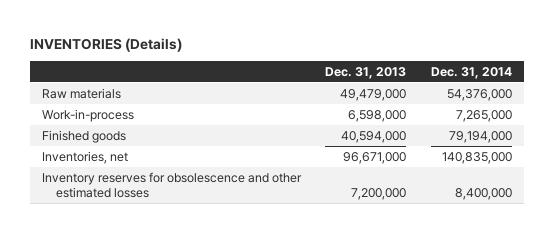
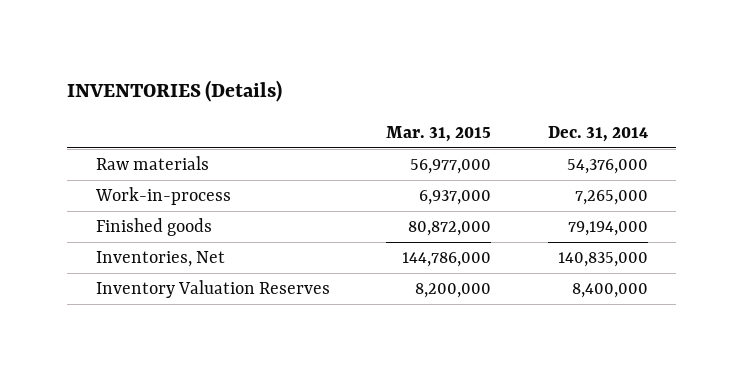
[325,66,407,79] Dec. 31, 2013 -> none
none -> [386,125,492,142] Mar. 31, 2015
[41,150,128,164] Inventories, net -> [95,250,225,267] Inventories, Net
[41,171,302,198] Inventory reserves for obsolescence and other estimated losses -> [95,279,330,298] Inventory Valuation Reserves

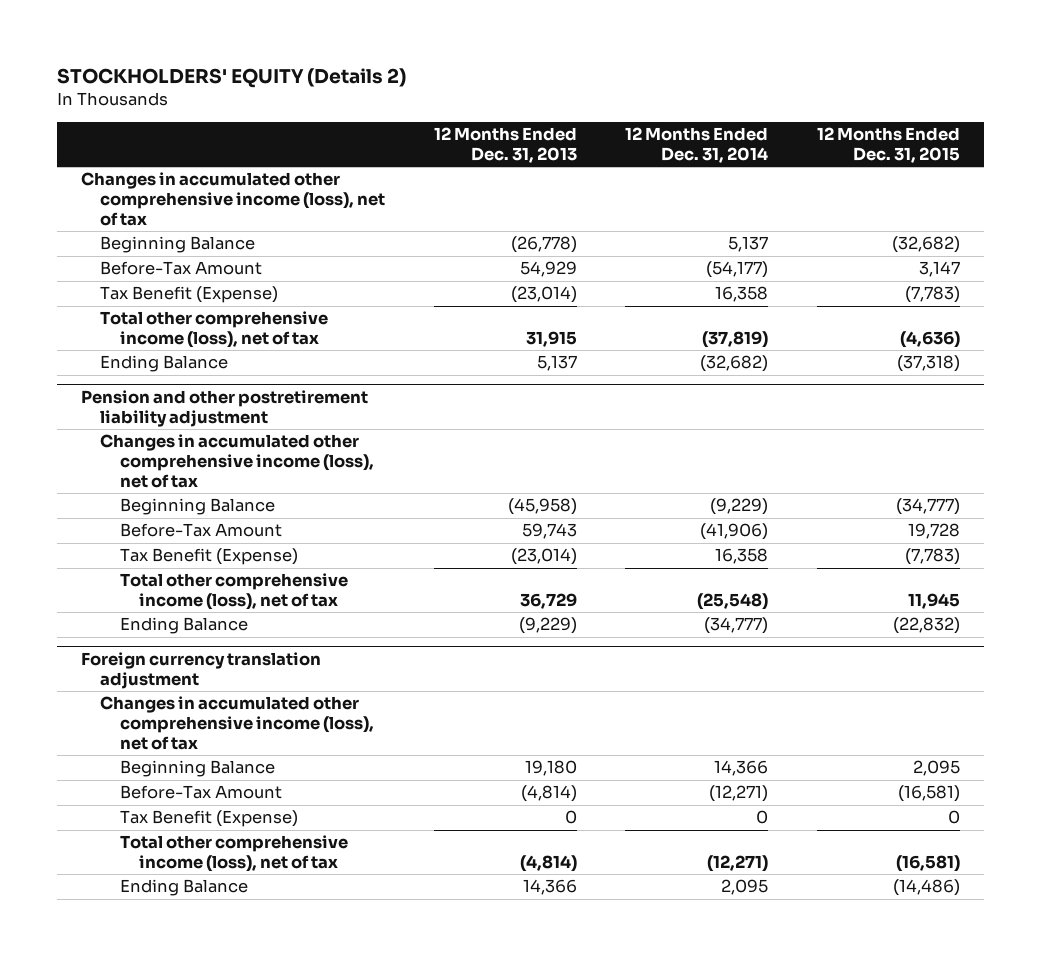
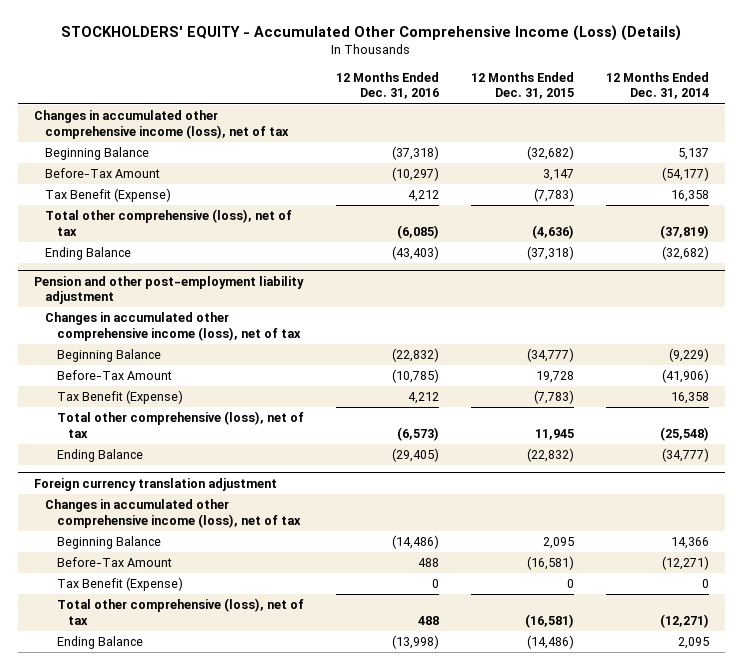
[56,67,406,88] STOCKHOLDERS' EQUITY (Details 2) -> [61,25,682,42] STOCKHOLDERS' EQUITY - Accumulated Other Comprehensive Income (Loss) (Details)
[433,127,577,163] 12 Months Ended Dec. 31, 2013 -> none
none -> [335,72,439,100] 12 Months Ended Dec. 31, 2016
[100,311,329,349] Total other comprehensive income (loss), net of tax -> [45,209,293,236] Total other comprehensive (loss), net of tax
[81,390,369,427] Pension and other postretirement liability adjustment -> [33,275,304,305] Pension and other post-employment liability adjustment
[119,573,348,611] Total other comprehensive income (loss), net of tax -> [56,411,304,438] Total other comprehensive (loss), net of tax
[119,835,348,873] Total other comprehensive income (loss), net of tax -> [56,598,304,625] Total other comprehensive (loss), net of tax

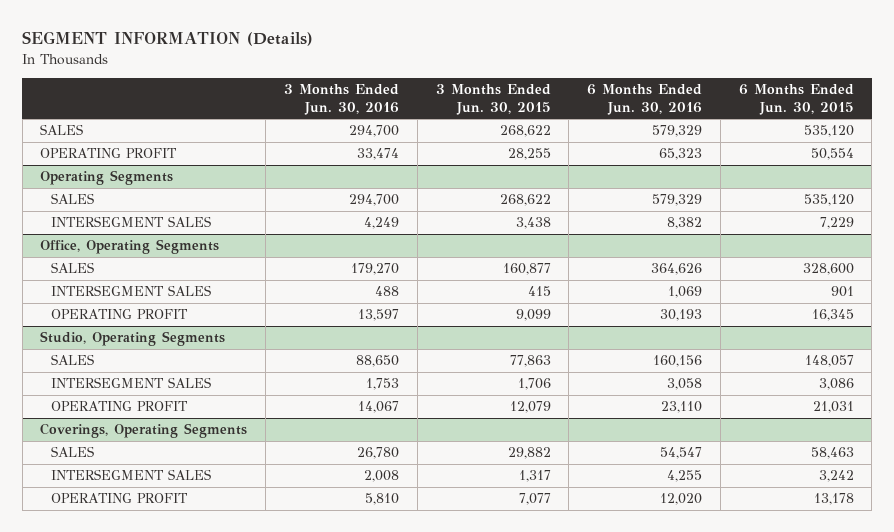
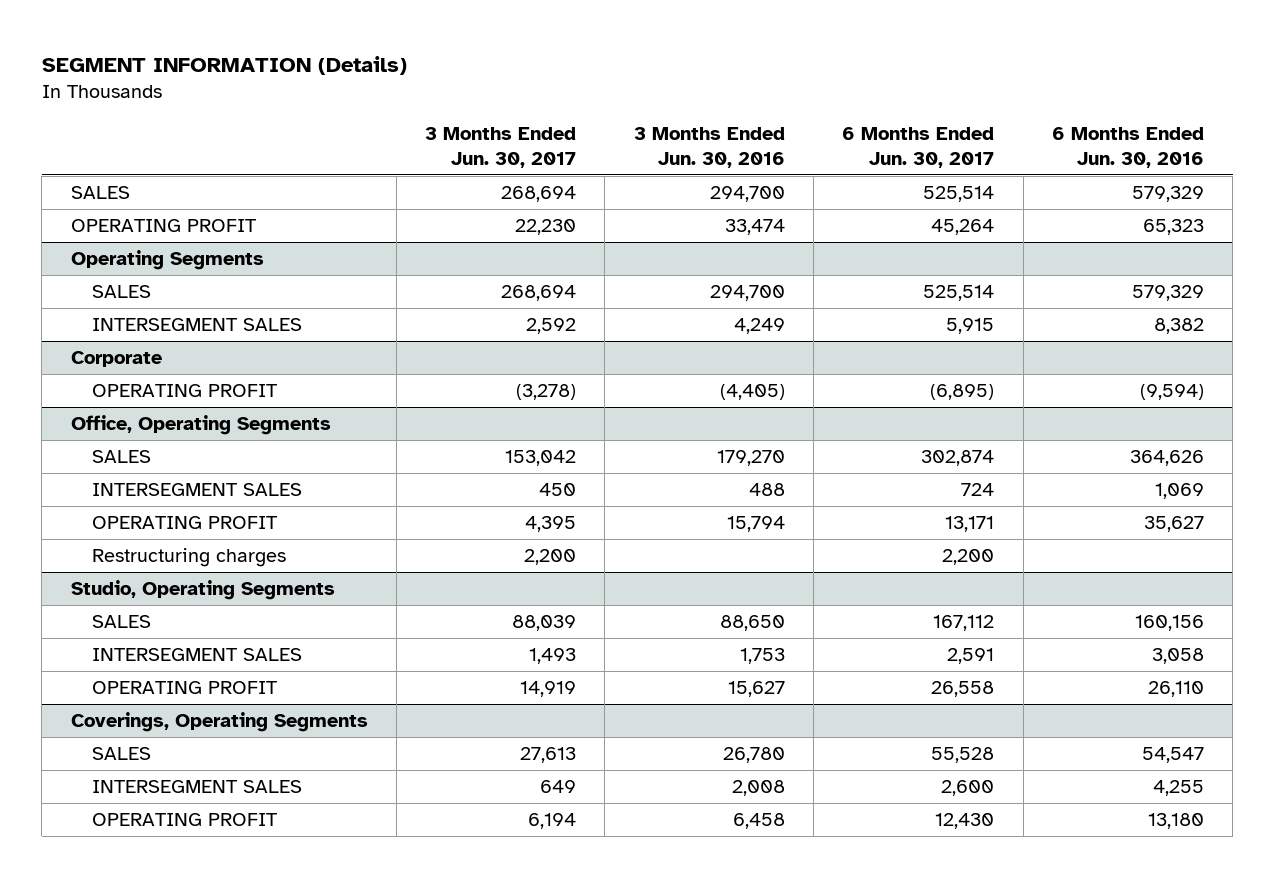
[435,84,551,115] 3 Months Ended Jun. 30, 2015 -> none
[738,84,854,115] 6 Months Ended Jun. 30, 2015 -> none
none -> [425,127,577,169] 3 Months Ended Jun. 30, 2017
none -> [842,127,995,169] 6 Months Ended Jun. 30, 2017
none -> [70,350,162,367] Corporate
none -> [92,383,278,397] OPERATING PROFIT
[358,309,400,322] 13,597 -> [726,515,785,532] 15,794
[660,309,703,322] 30,193 -> [1143,515,1204,532] 35,627
none -> [92,547,287,567] Restructuring charges
[358,401,400,414] 14,067 -> [727,680,785,697] 15,627
[661,401,703,414] 23,110 -> [1147,680,1204,697] 26,110
[365,493,400,506] 5,810 -> [732,812,785,829] 6,458
[660,493,703,506] 12,020 -> [1147,812,1204,829] 13,180

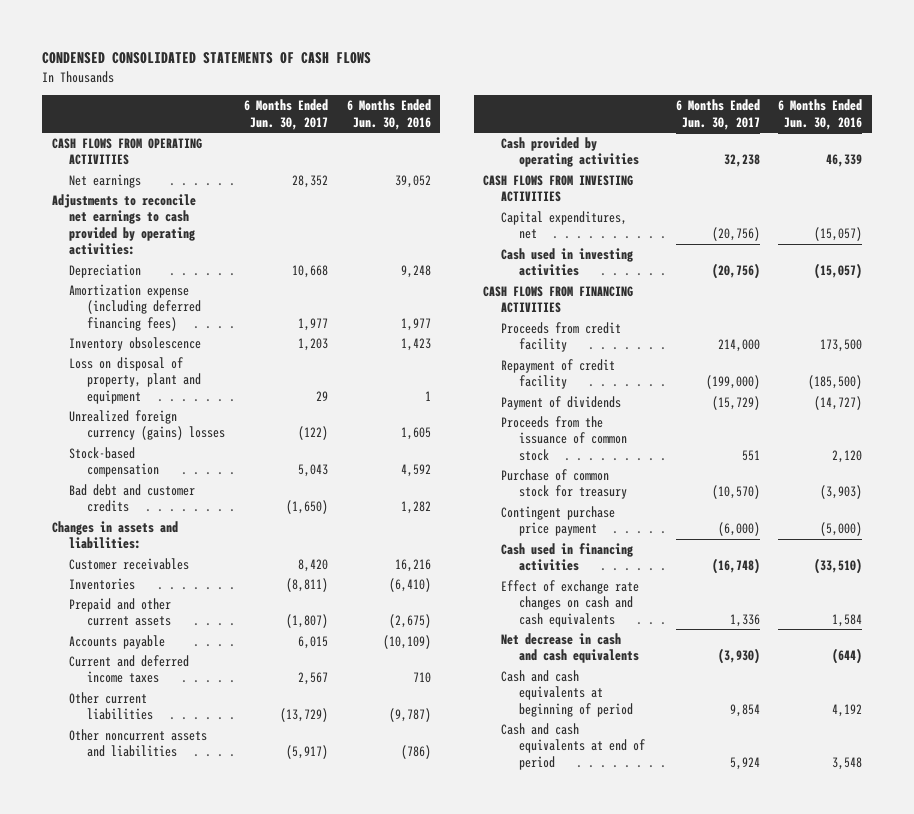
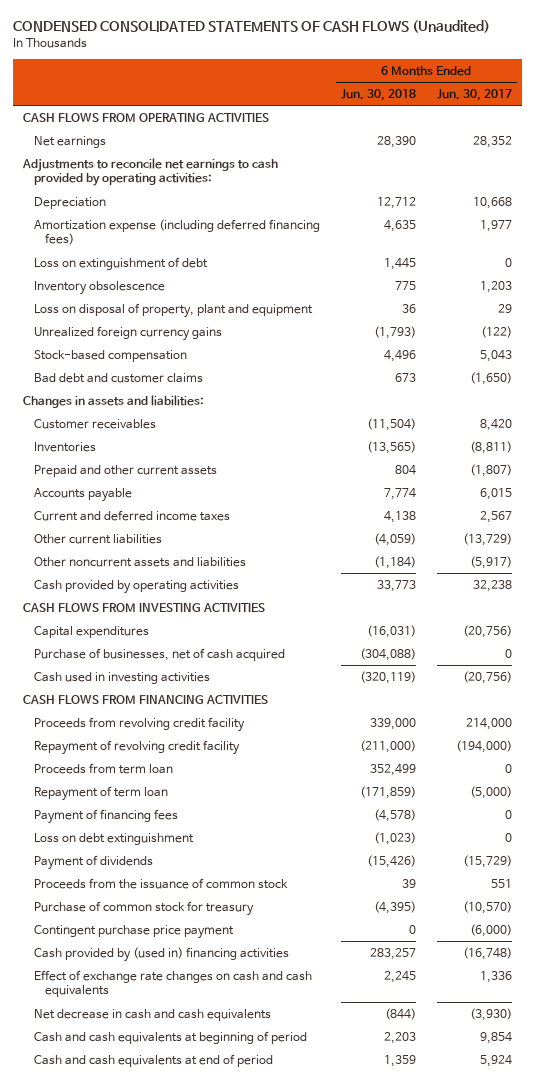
[42,52,372,65] CONDENSED CONSOLIDATED STATEMENTS OF CASH FLOWS -> [13,20,491,34] CONDENSED CONSOLIDATED STATEMENTS OF CASH FLOWS (Unaudited)
[346,99,431,130] 6 Months Ended Jun. 30, 2016 -> none
none -> [341,89,417,102] Jun. 30, 2018
none -> [34,256,209,270] Loss on extinguishment of debt
[69,409,226,441] Unrealized foreign currency (gains) losses -> [34,325,223,341] Unrealized foreign currency gains
[69,483,196,513] Bad debt and customer credits -> [34,372,204,383] Bad debt and customer claims
[501,210,628,240] Capital expenditures, net -> [34,625,150,638] Capital expenditures
none -> [34,647,286,661] Purchase of businesses, net of cash acquired
[501,321,622,353] Proceeds from credit facility -> [34,716,246,732] Proceeds from revolving credit facility
[501,358,616,390] Repayment of credit facility -> [34,739,241,755] Repayment of revolving credit facility
[705,375,760,390] (199,000) -> [455,739,512,753] (194,000)
none -> [34,762,174,774] Proceeds from term loan
none -> [34,785,169,801] Repayment of term loan
none -> [34,808,179,824] Payment of financing fees
none -> [34,832,195,845] Loss on debt extinguishment
[501,542,634,572] Cash used in financing activities -> [34,946,290,962] Cash provided by (used in) financing activities

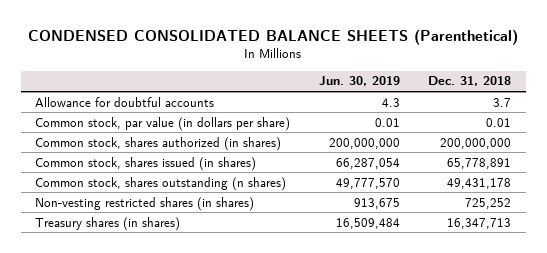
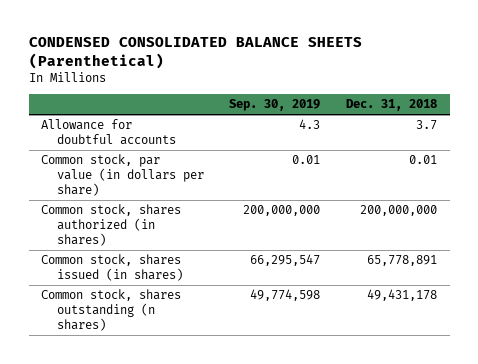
[318,76,400,87] Jun. 30, 2019 -> none
none -> [229,99,321,112] Sep. 30, 2019
[35,196,255,211] Non-vesting restricted shares (in shares) -> none
[35,216,181,231] Treasury shares (in shares) -> none

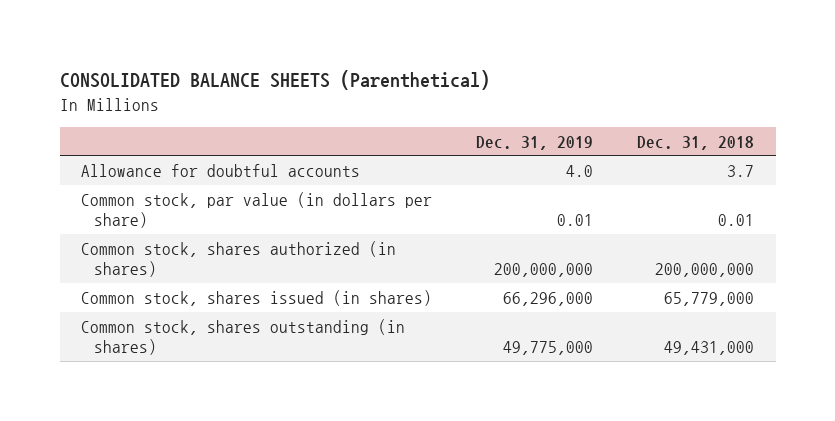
[28,37,362,69] CONDENSED CONSOLIDATED BALANCE SHEETS (Parenthetical) -> [59,70,490,91] CONSOLIDATED BALANCE SHEETS (Parenthetical)
[229,99,321,112] Sep. 30, 2019 -> none
none -> [476,135,594,150] Dec. 31, 2019
[366,255,437,267] 65,778,891 -> [664,291,755,306] 65,779,000
[41,289,182,332] Common stock, shares outstanding (n shares) -> [81,318,406,356] Common stock, shares outstanding (in shares)
[366,289,437,302] 49,431,178 -> [664,341,755,356] 49,431,000

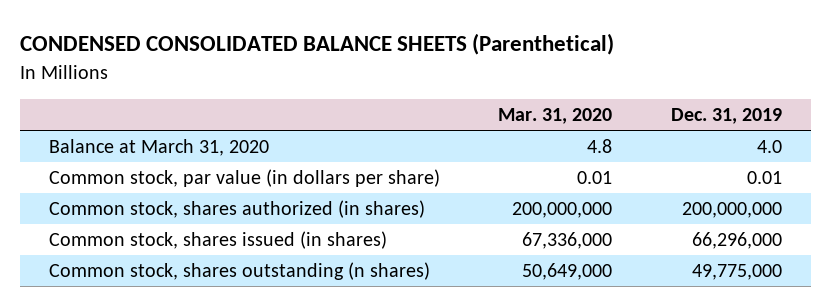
[59,70,490,91] CONSOLIDATED BALANCE SHEETS (Parenthetical) -> [20,33,615,56] CONDENSED CONSOLIDATED BALANCE SHEETS (Parenthetical)
[637,135,755,150] Dec. 31, 2018 -> none
none -> [498,107,613,124] Mar. 31, 2020
[81,163,361,177] Allowance for doubtful accounts -> [49,139,270,157] Balance at March 31, 2020
[81,318,406,356] Common stock, shares outstanding (in shares) -> [49,262,431,281] Common stock, shares outstanding (n shares)

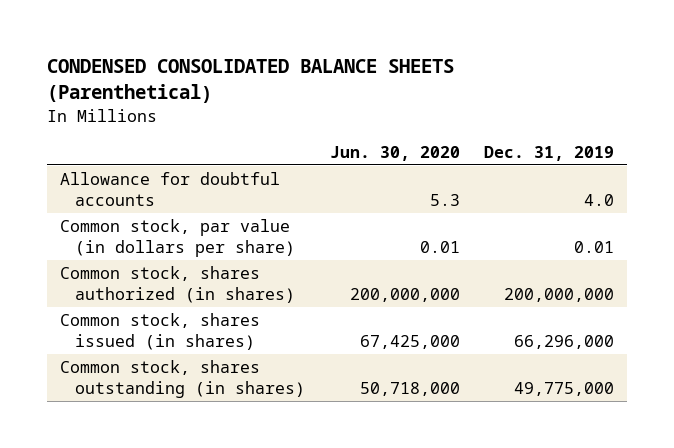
[498,107,613,124] Mar. 31, 2020 -> none
none -> [329,145,460,161] Jun. 30, 2020
[49,139,270,157] Balance at March 31, 2020 -> [59,172,280,207] Allowance for doubtful accounts
[49,262,431,281] Common stock, shares outstanding (n shares) -> [59,360,306,399] Common stock, shares outstanding (in shares)

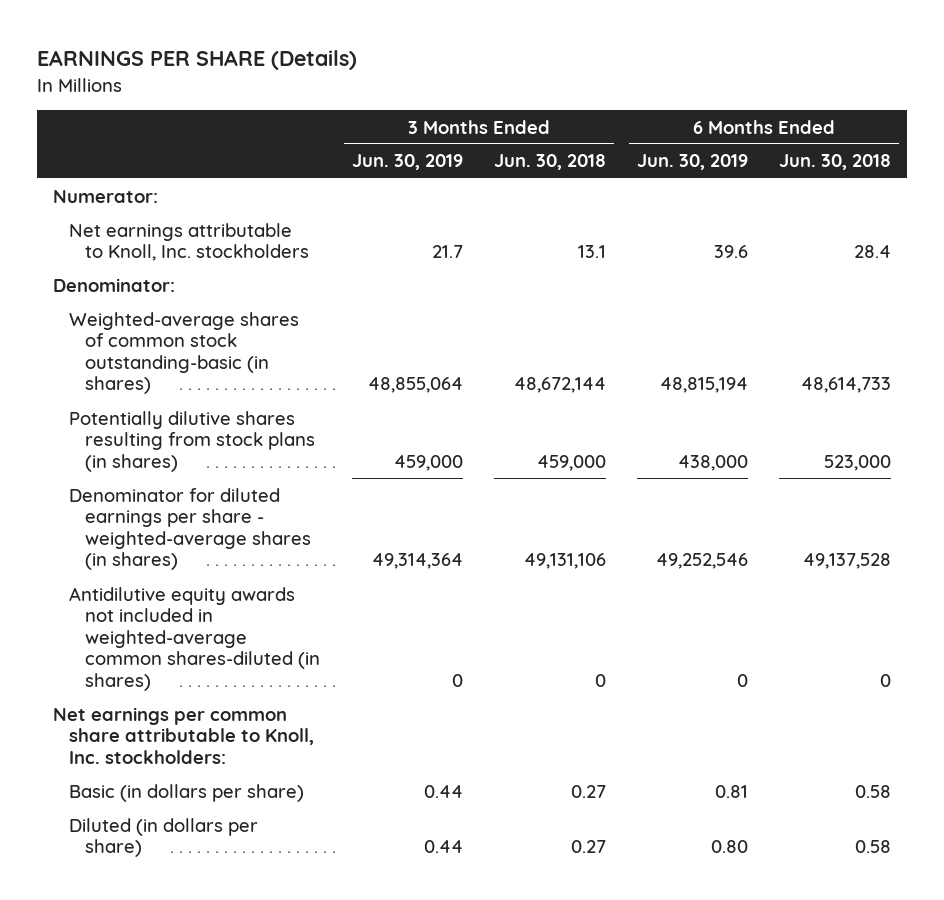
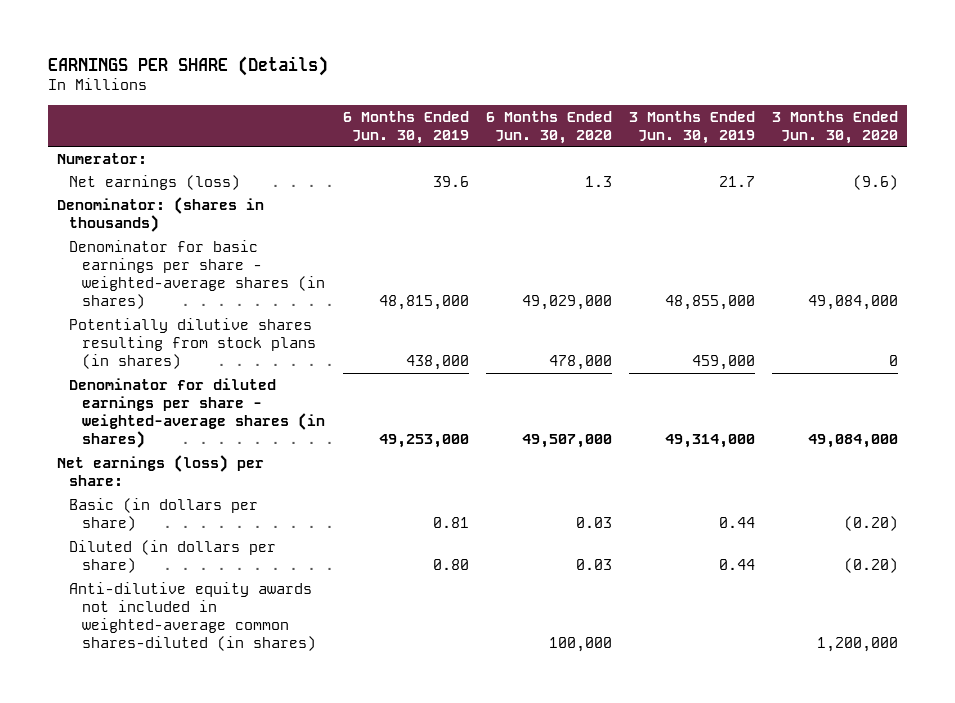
[493,154,606,171] Jun. 30, 2018 -> none
[779,154,892,171] Jun. 30, 2018 -> none
none -> [485,110,612,144] 6 Months Ended Jun. 30, 2020
none -> [772,110,899,144] 3 Months Ended Jun. 30, 2020
[69,222,310,262] Net earnings attributable to Knoll, Inc. stockholders -> [69,174,241,190] Net earnings (loss)
[52,277,175,292] Denominator: -> [56,196,264,232] Denominator: (shares in thousands)
[69,311,300,395] Weighted-average shares of common stock outstanding-basic (in shares) -> [69,239,326,310] Denominator for basic earnings per share - weighted-average shares (in shares)
[367,377,463,394] 48,855,064 -> [665,295,756,311] 48,855,000
[660,377,749,394] 48,815,194 -> [378,295,469,311] 48,815,000
[69,586,321,691] Antidilutive equity awards not included in weighted-average common shares-diluted (in shares) -> none
[371,553,463,570] 49,314,364 -> [665,434,756,449] 49,314,000
[656,553,749,570] 49,252,546 -> [378,434,469,449] 49,253,000
[52,706,315,764] Net earnings per common share attributable to Knoll, Inc. stockholders: -> [56,454,264,486] Net earnings (loss) per share:
none -> [69,581,317,652] Anti-dilutive equity awards not included in weighted-average common shares-diluted (in shares)

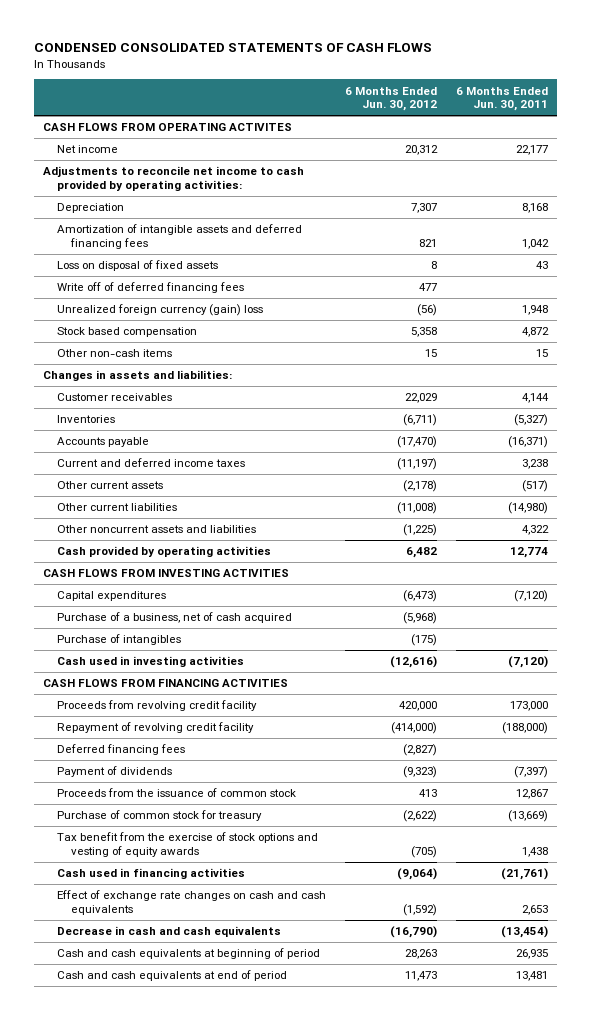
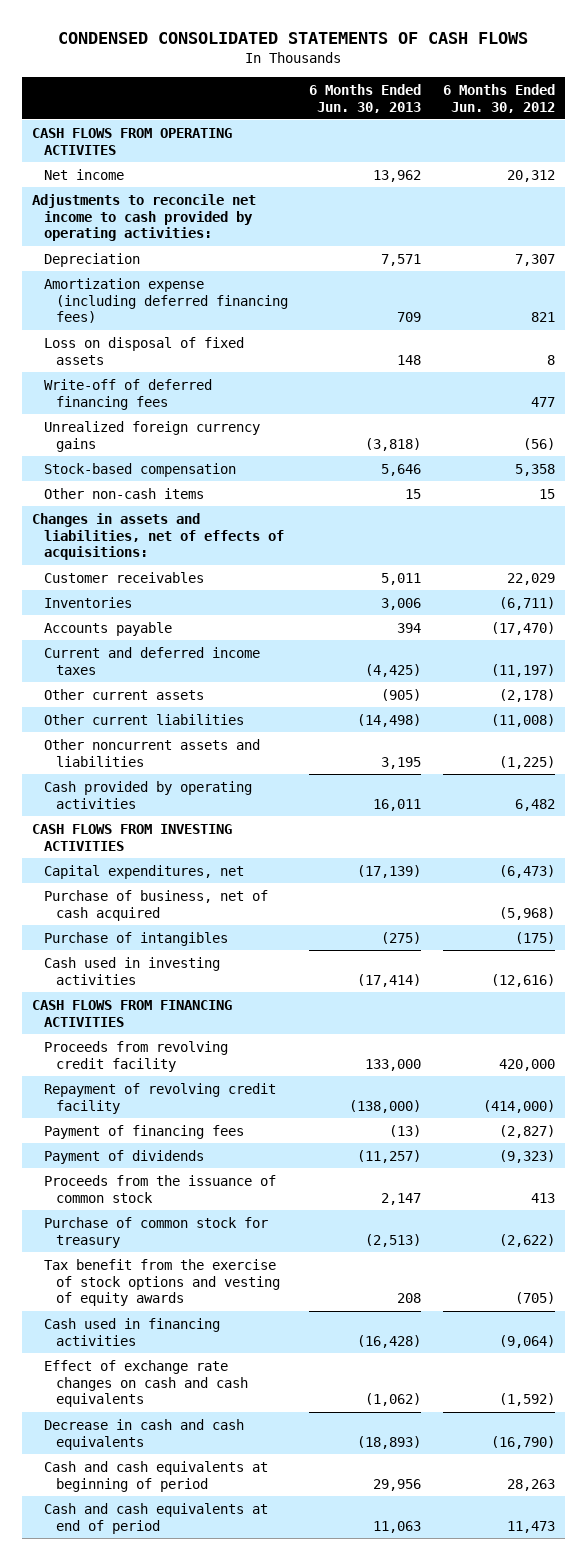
[455,86,548,112] 6 Months Ended Jun. 30, 2011 -> none
none -> [309,83,422,113] 6 Months Ended Jun. 30, 2013
[56,224,302,249] Amortization of intangible assets and deferred financing fees -> [44,277,288,324] Amortization expense (including deferred financing fees)
[56,282,244,294] Write off of deferred financing fees -> [44,378,213,410] Write-off of deferred financing fees
[56,304,263,317] Unrealized foreign currency (gain) loss -> [44,420,261,452] Unrealized foreign currency gains
[56,327,197,338] Stock based compensation -> [44,462,237,477] Stock-based compensation
[43,370,233,382] Changes in assets and liabilities: -> [32,512,285,561] Changes in assets and liabilities, net of effects of acquisitions:
[56,591,166,602] Capital expenditures -> [44,864,245,879] Capital expenditures, net
[56,612,292,624] Purchase of a business, net of cash acquired -> [44,889,269,921] Purchase of business, net of cash acquired
[56,744,185,756] Deferred financing fees -> [44,1124,245,1139] Payment of financing fees

